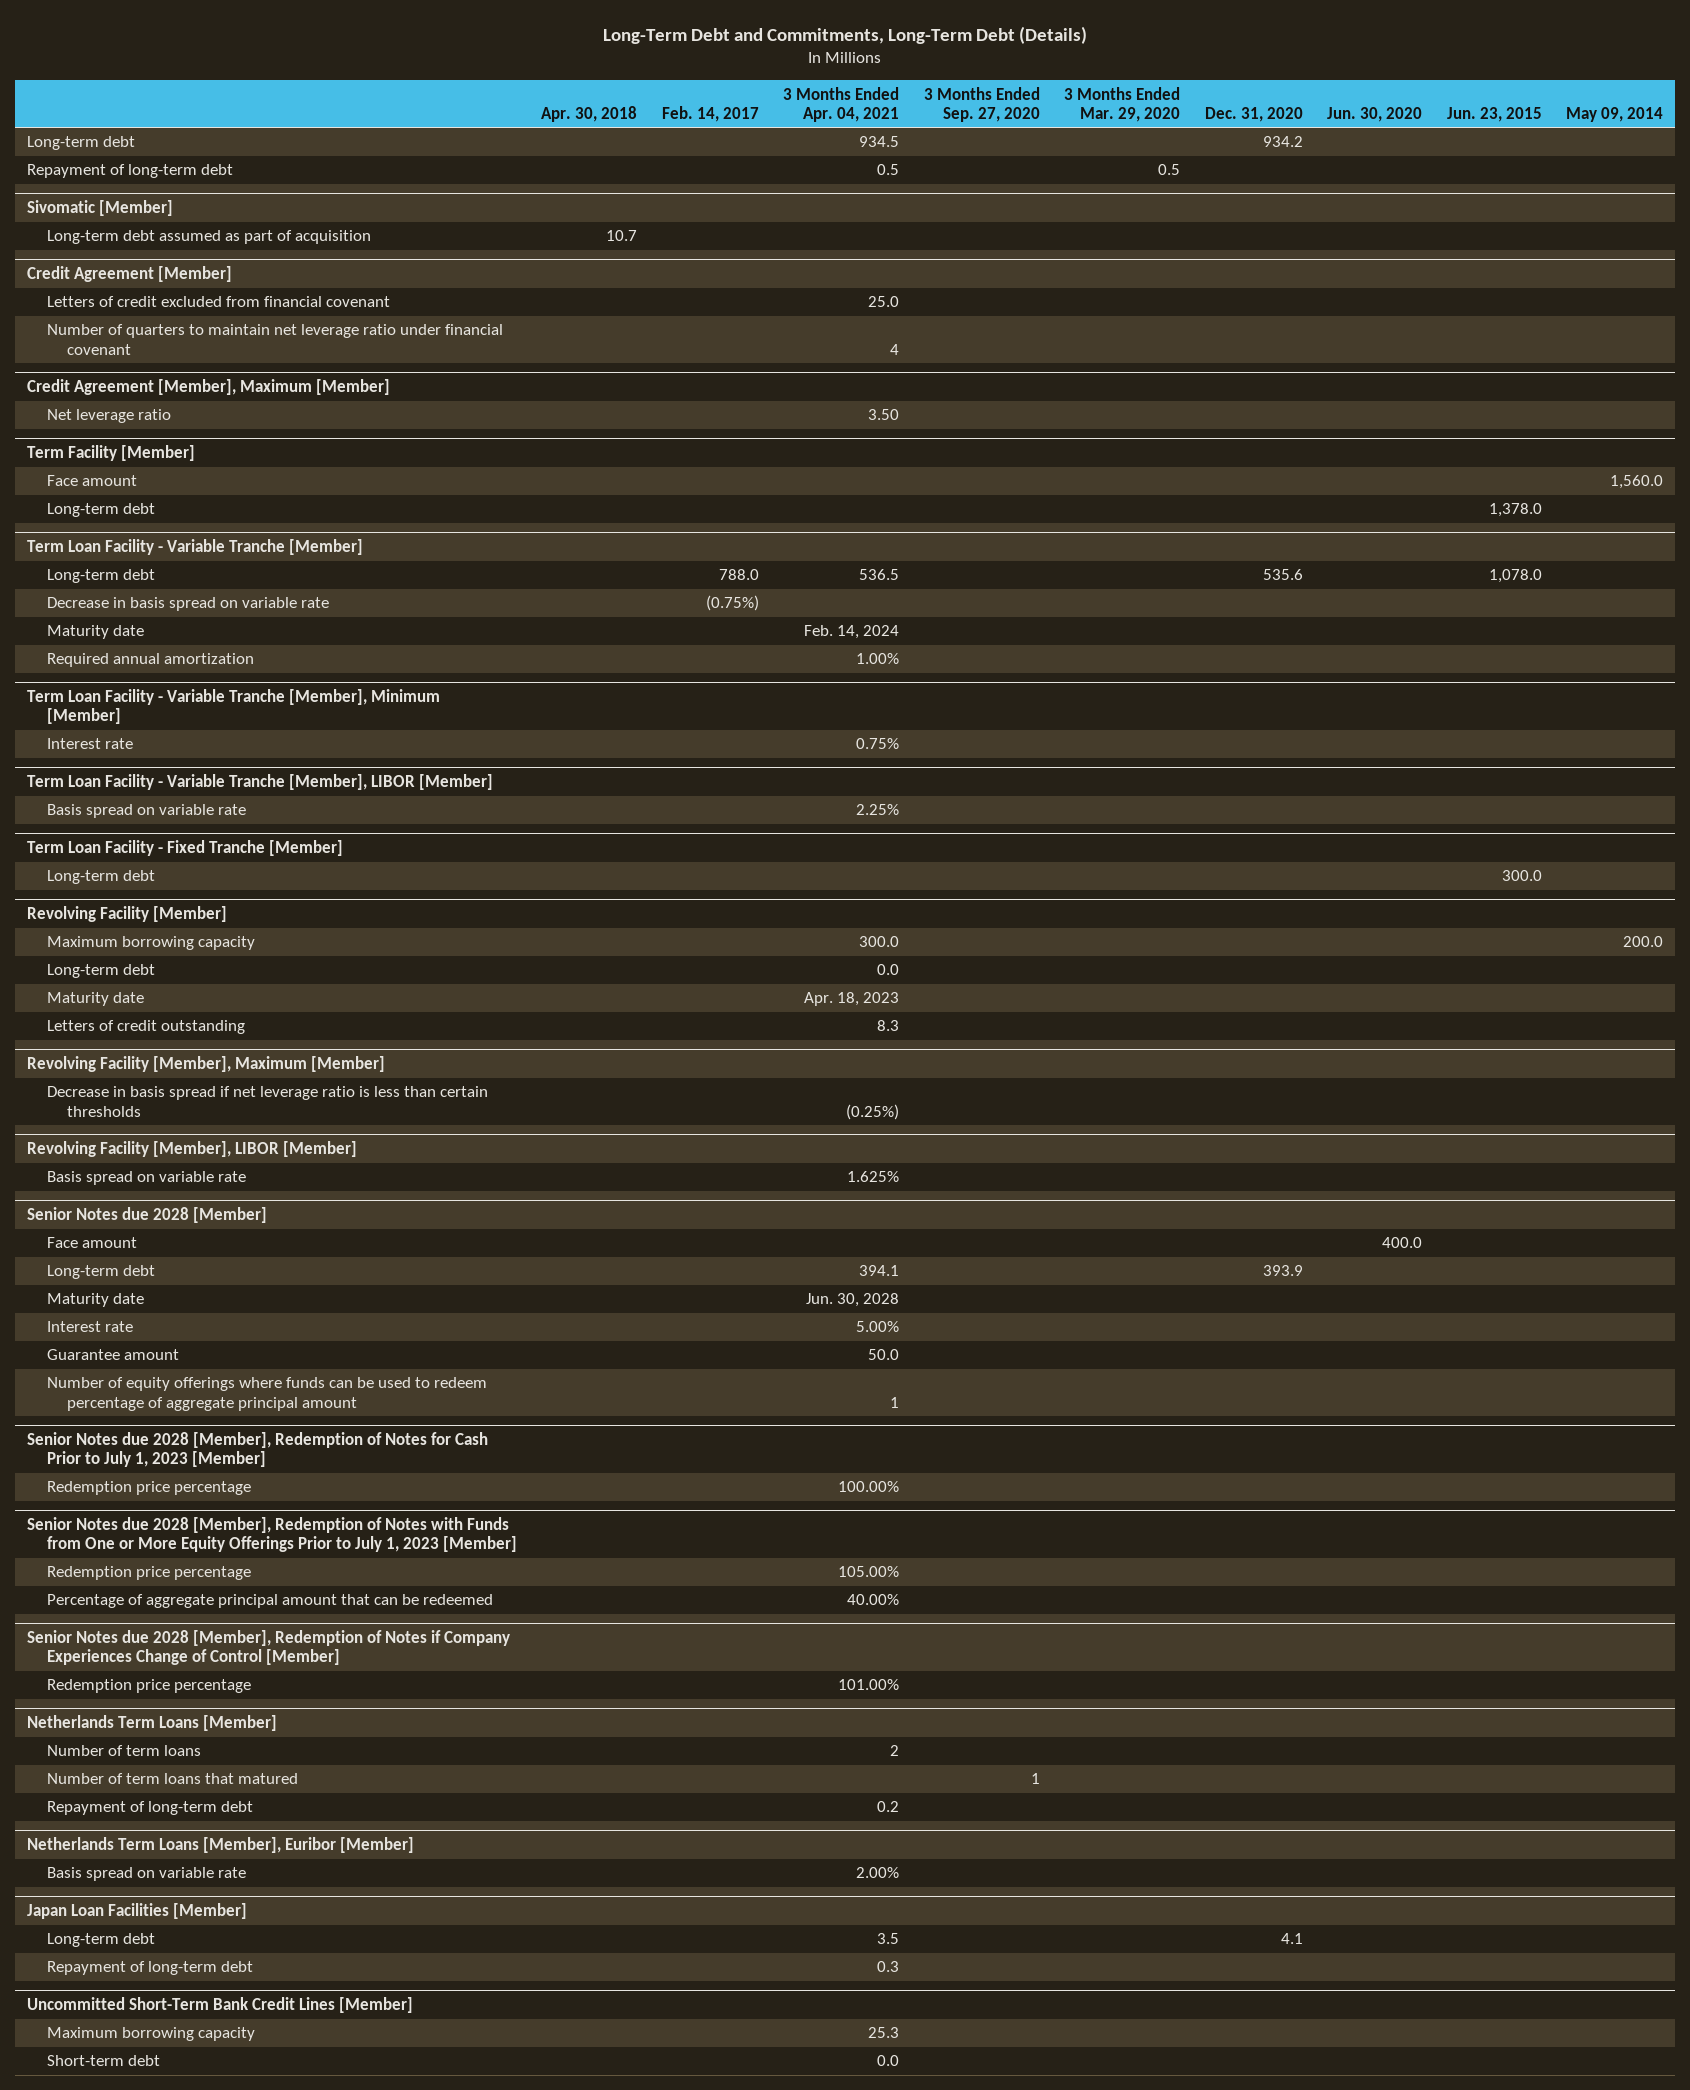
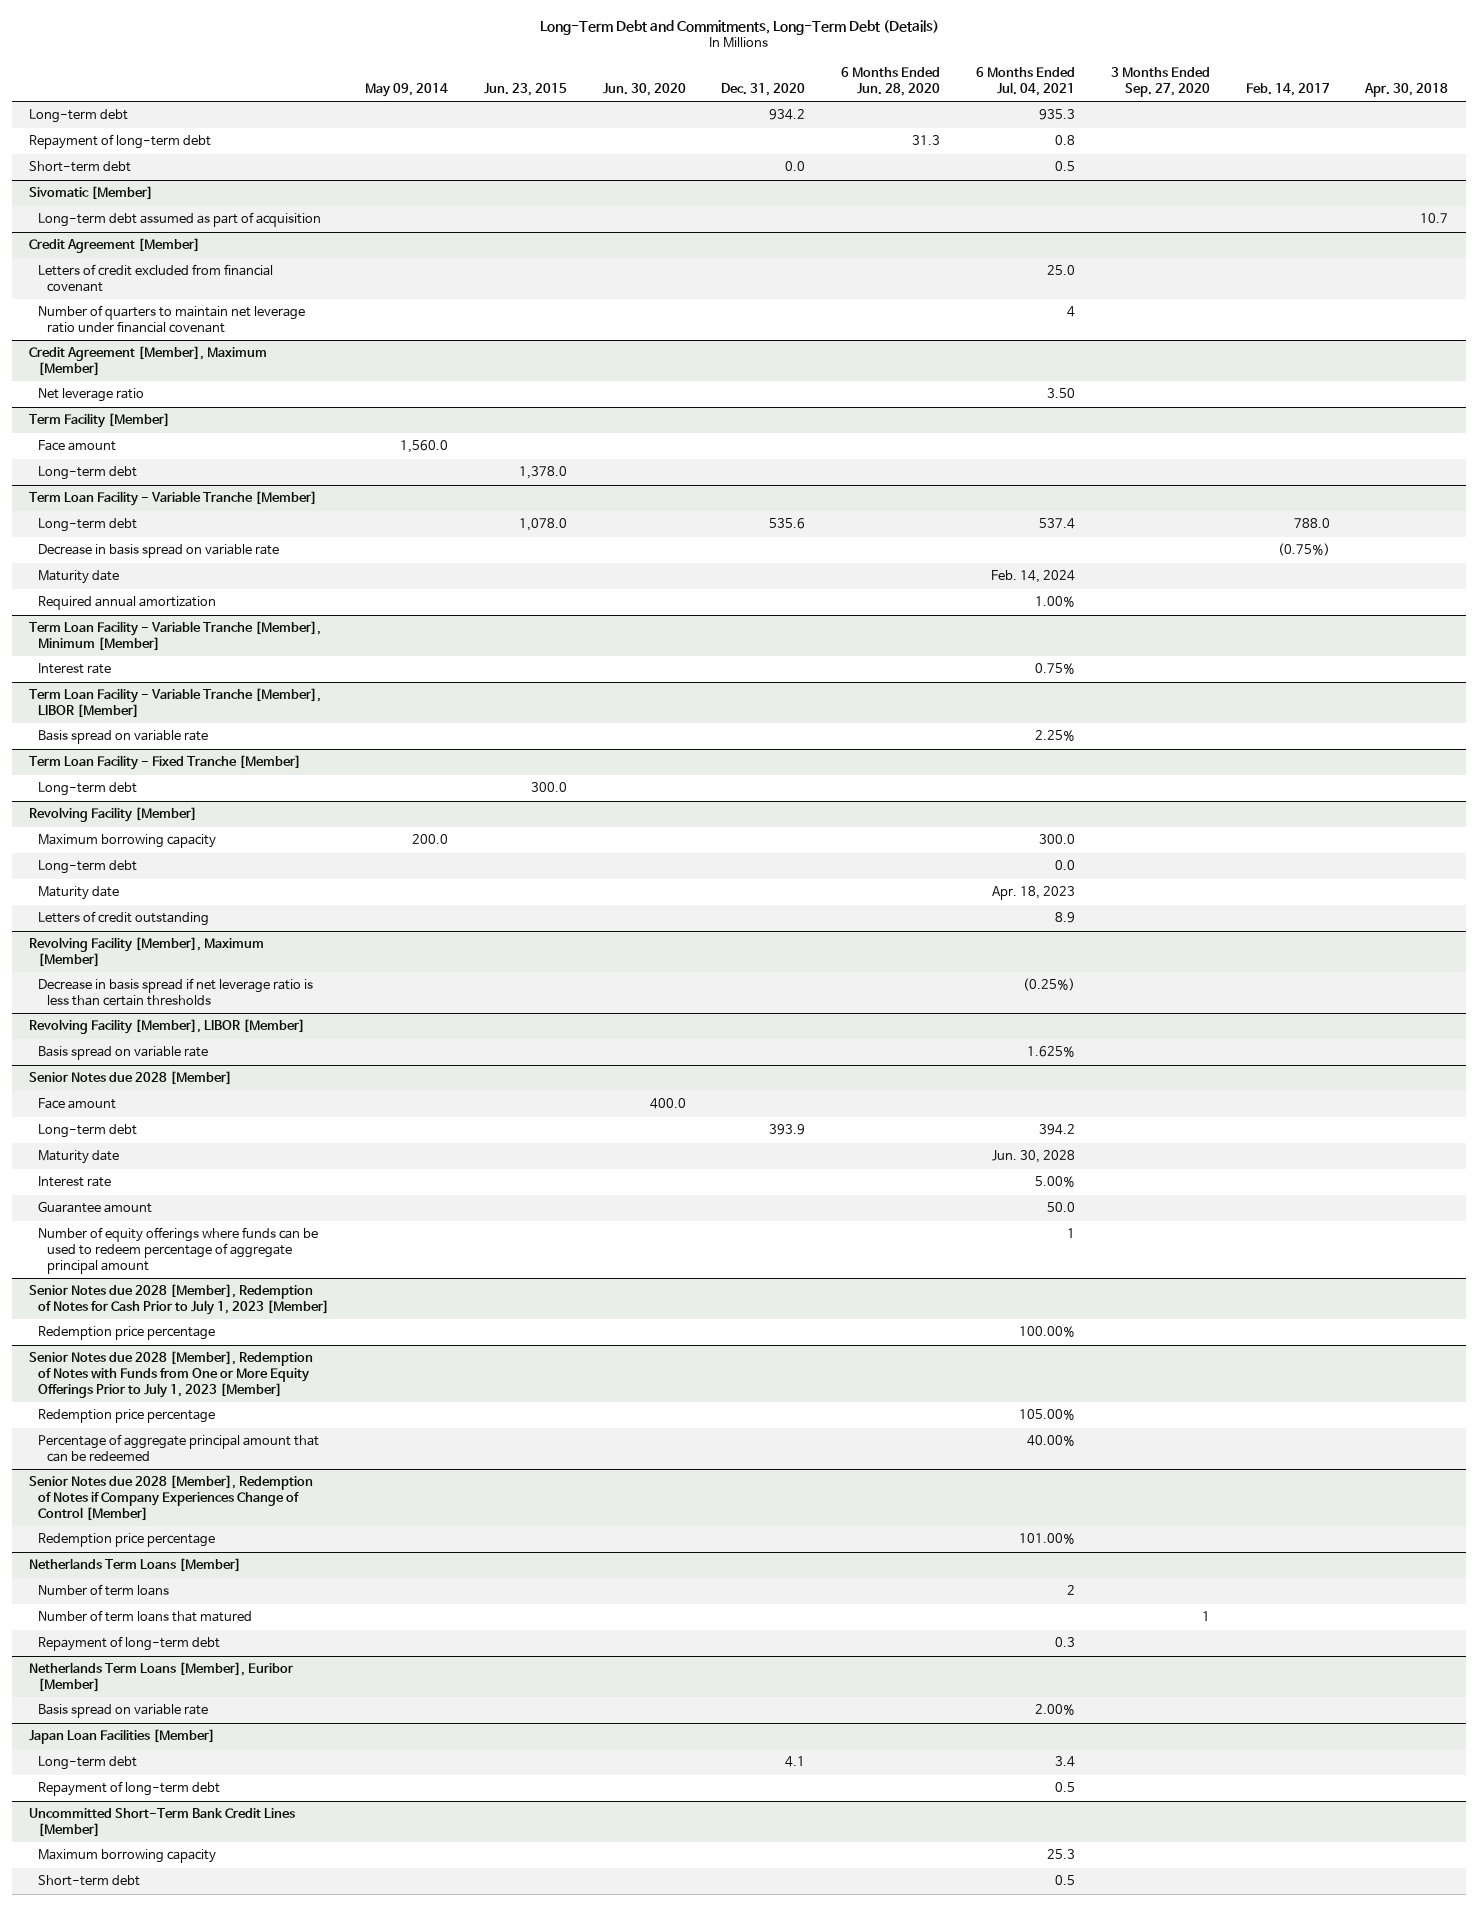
[783,86,900,122] 3 Months Ended Apr. 04, 2021 -> none
[1064,86,1181,122] 3 Months Ended Mar. 29, 2020 -> none
none -> [841,66,941,96] 6 Months Ended Jun. 28, 2020
none -> [975,66,1075,96] 6 Months Ended Jul. 04, 2021
none -> [29,161,132,173] Short-term debt

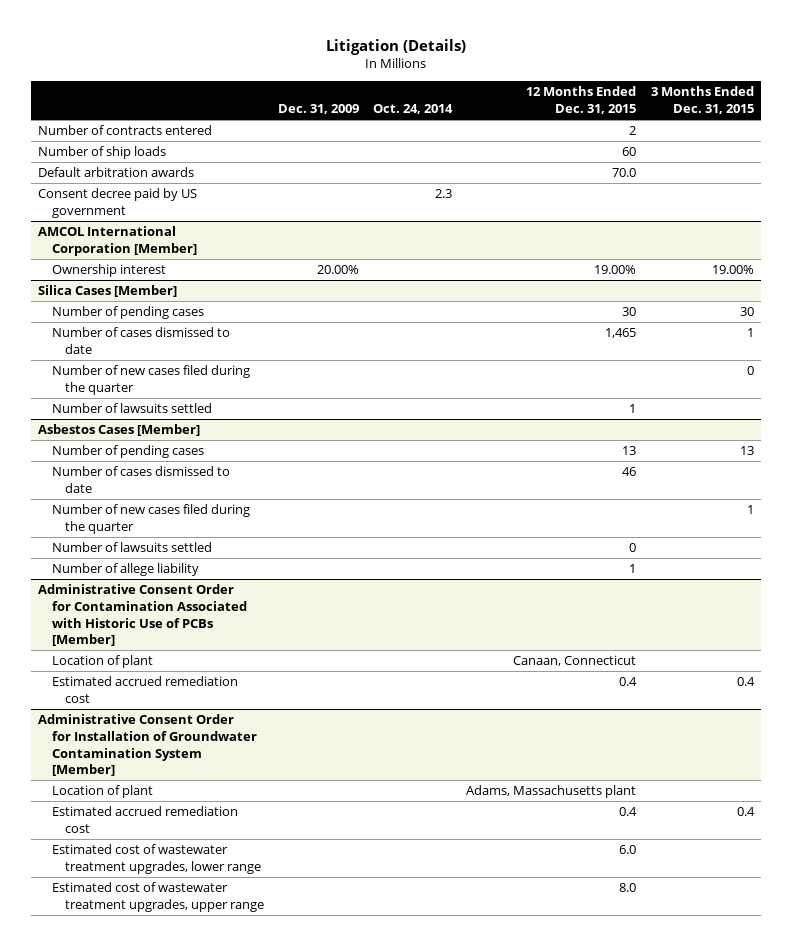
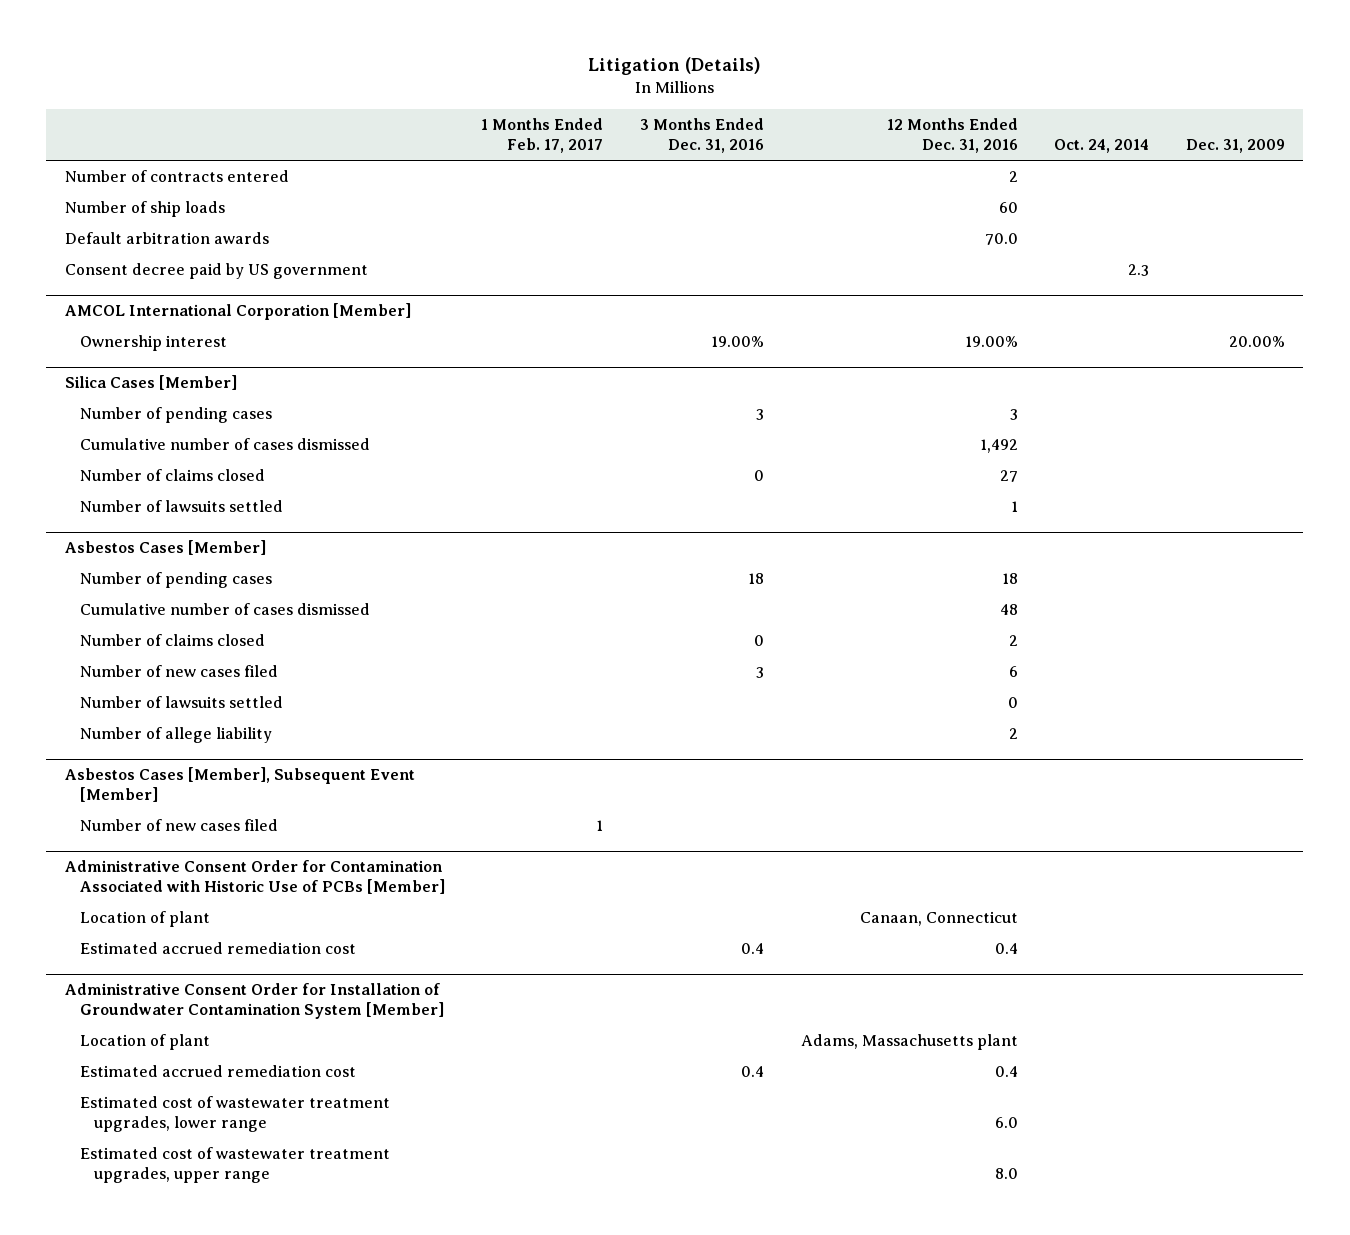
[526,86,637,115] 12 Months Ended Dec. 31, 2015 -> none
[650,86,754,115] 3 Months Ended Dec. 31, 2015 -> none
none -> [481,118,604,154] 1 Months Ended Feb. 17, 2017
none -> [639,118,764,154] 3 Months Ended Dec. 31, 2016
none -> [886,118,1018,154] 12 Months Ended Dec. 31, 2016
[51,365,250,395] Number of new cases filed during the quarter -> none
[51,327,230,354] Number of cases dismissed to date -> [79,438,370,451] Cumulative number of cases dismissed
none -> [79,469,265,482] Number of claims closed
[51,466,230,493] Number of cases dismissed to date -> [79,603,370,616] Cumulative number of cases dismissed
none -> [79,634,265,647] Number of claims closed
[51,504,250,534] Number of new cases filed during the quarter -> [79,665,278,678] Number of new cases filed
none -> [64,767,415,803] Asbestos Cases [Member], Subsequent Event [Member]
none -> [79,819,278,832] Number of new cases filed

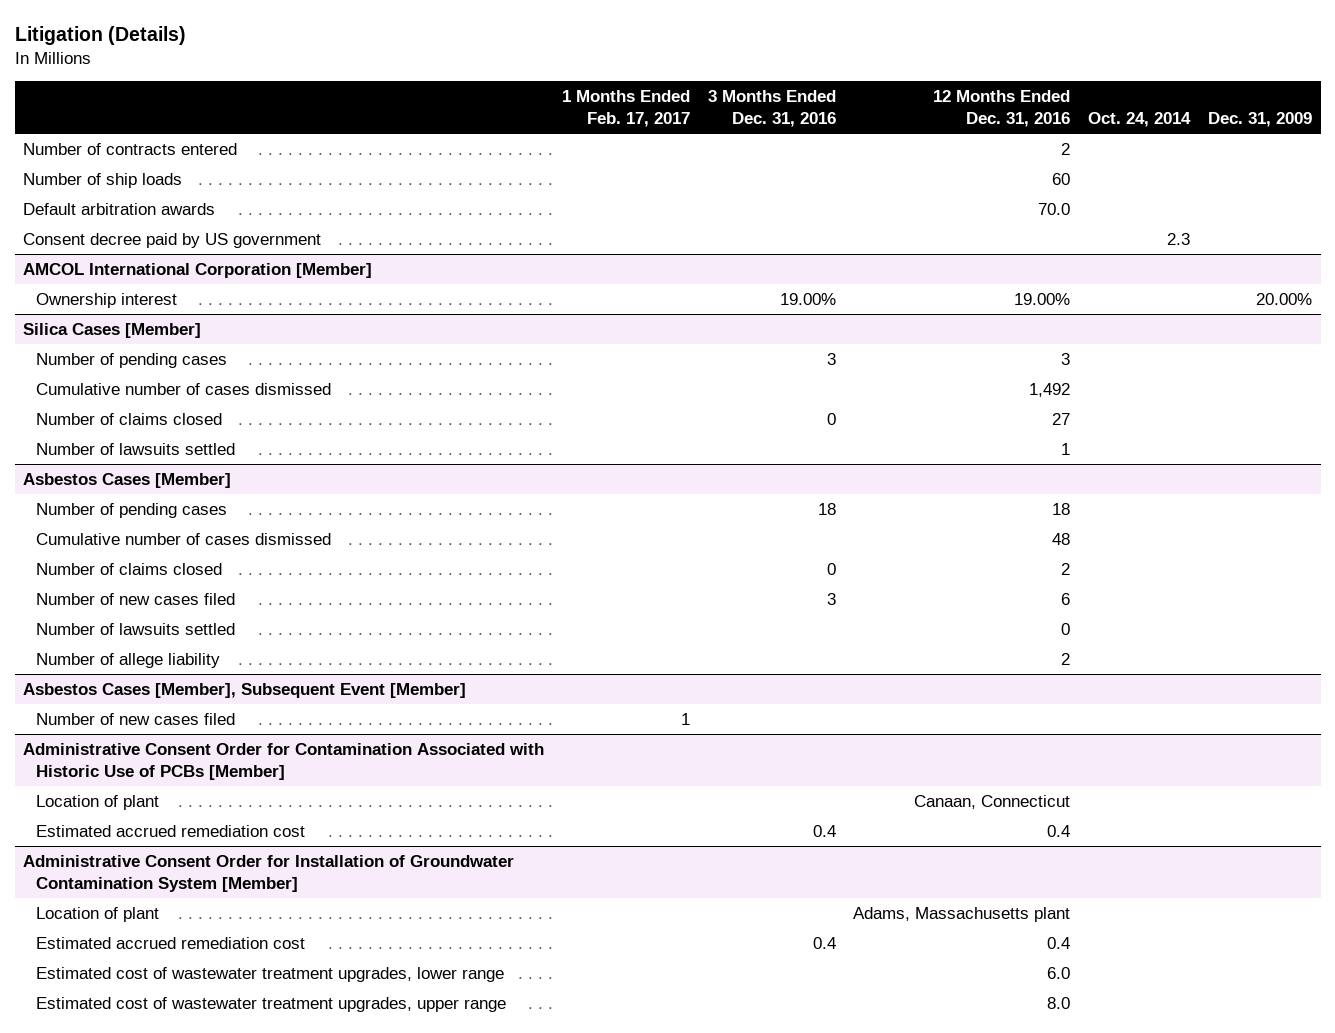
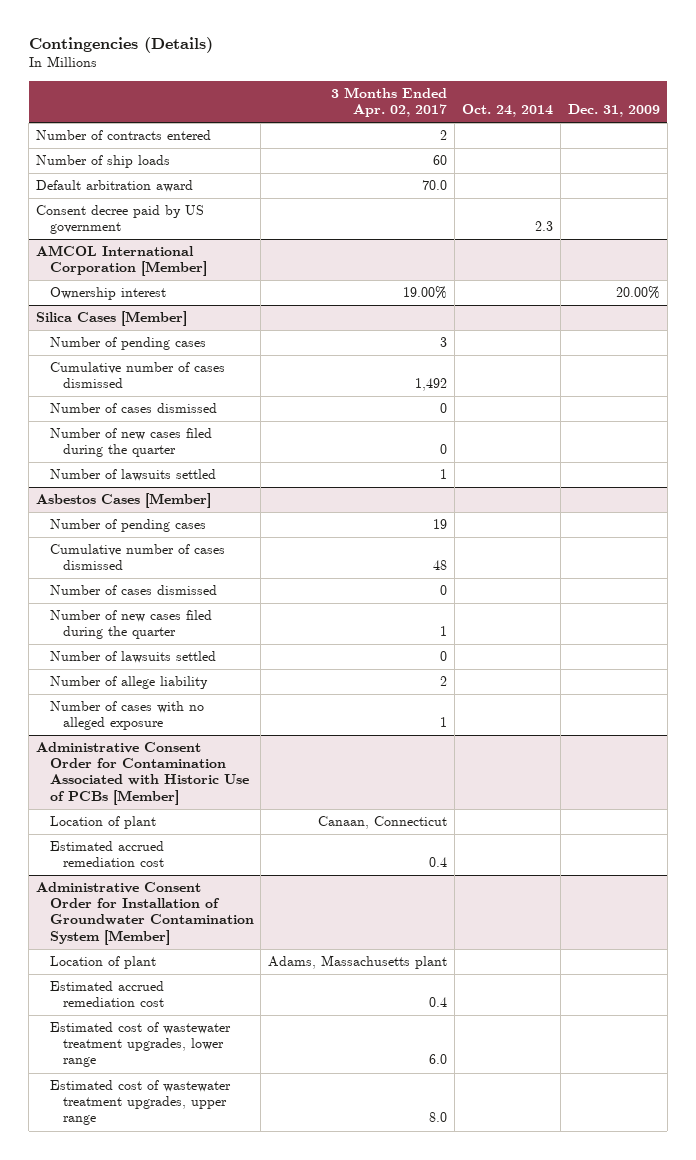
[14,25,186,45] Litigation (Details) -> [28,37,213,54] Contingencies (Details)
[562,89,691,127] 1 Months Ended Feb. 17, 2017 -> none
[707,89,836,127] 3 Months Ended Dec. 31, 2016 -> none
[933,89,1071,127] 12 Months Ended Dec. 31, 2016 -> none
none -> [331,86,448,118] 3 Months Ended Apr. 02, 2017
[23,203,216,216] Default arbitration awards -> [35,180,193,193] Default arbitration award
[35,413,222,426] Number of claims closed -> none
none -> [49,403,217,414] Number of cases dismissed
none -> [49,428,212,458] Number of new cases filed during the quarter
[35,563,222,576] Number of claims closed -> none
none -> [49,585,217,596] Number of cases dismissed
[35,593,235,606] Number of new cases filed -> [49,610,212,640] Number of new cases filed during the quarter
[23,683,467,699] Asbestos Cases [Member], Subsequent Event [Member] -> none
[35,713,235,726] Number of new cases filed -> none
none -> [49,701,204,731] Number of cases with no alleged exposure

